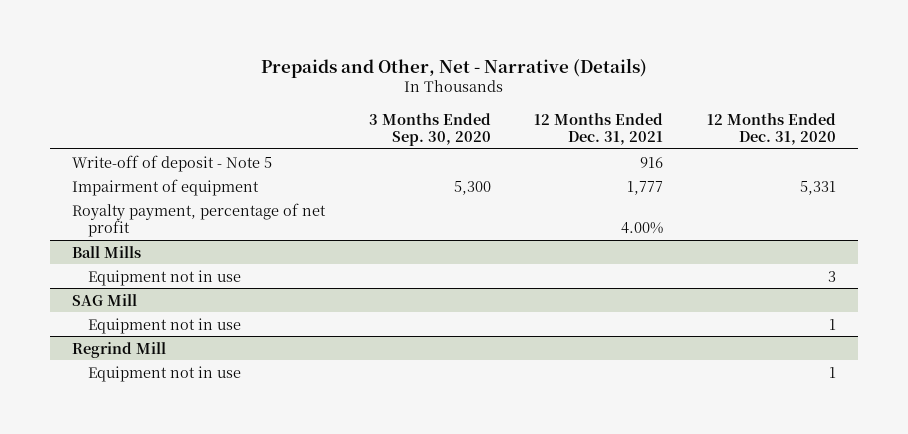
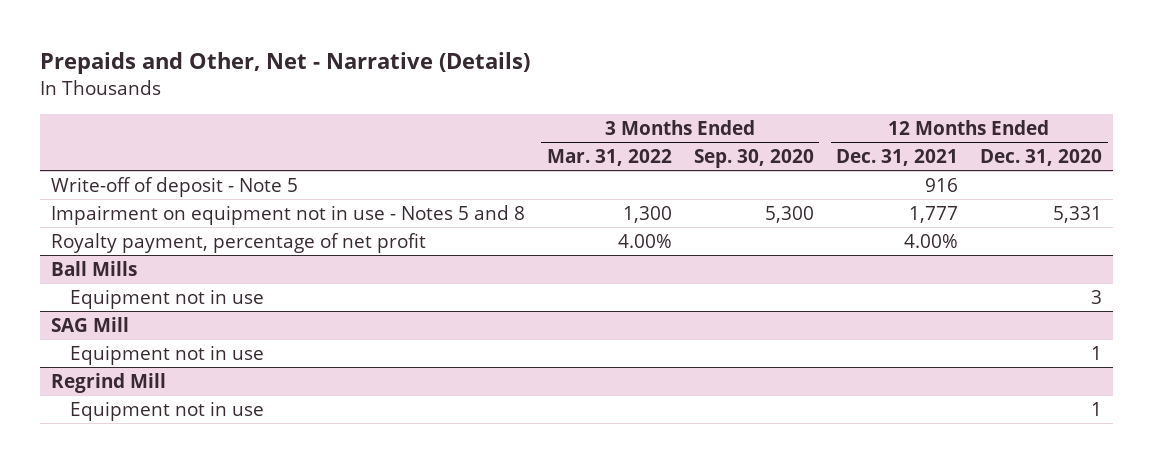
none -> [546,149,672,167] Mar. 31, 2022
[71,178,259,196] Impairment of equipment -> [50,204,525,225] Impairment on equipment not in use - Notes 5 and 8

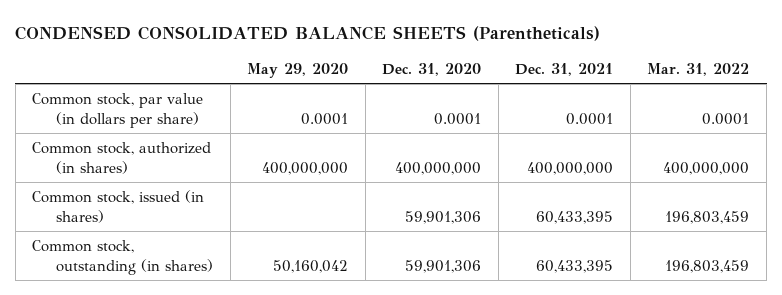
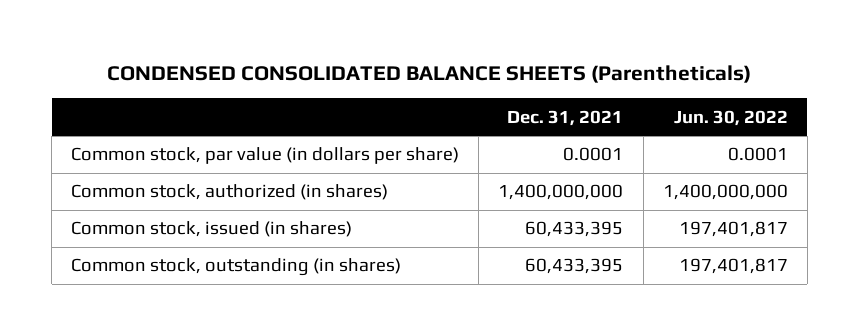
[247,62,349,78] May 29, 2020 -> none
[382,62,482,76] Dec. 31, 2020 -> none
[647,62,750,76] Mar. 31, 2022 -> none
none -> [673,109,788,126] Jun. 30, 2022
[527,161,614,175] 400,000,000 -> [498,184,624,201] 1,400,000,000

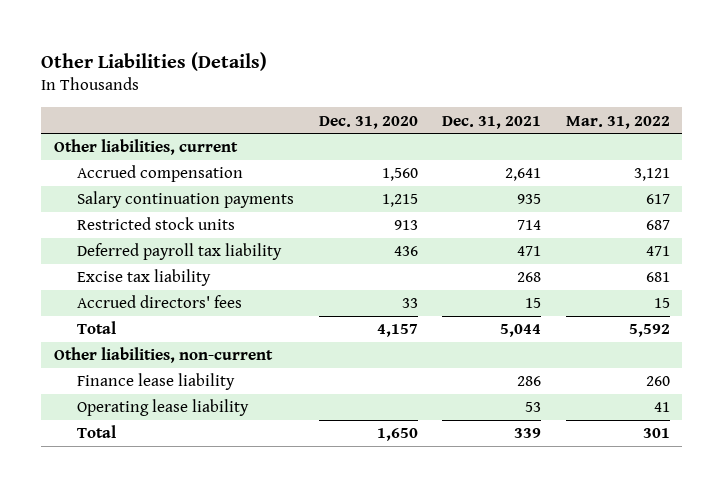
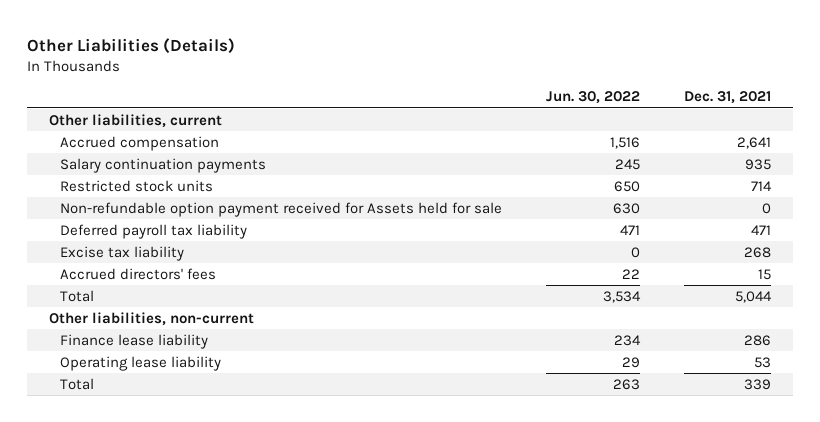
[318,115,418,129] Dec. 31, 2020 -> none
[565,115,670,129] Mar. 31, 2022 -> none
none -> [546,91,641,105] Jun. 30, 2022
none -> [60,201,503,217] Non-refundable option payment received for Assets held for sale

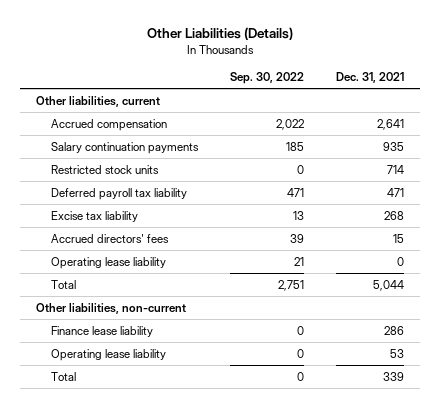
[546,91,641,105] Jun. 30, 2022 -> none
none -> [229,71,304,84] Sep. 30, 2022
[60,201,503,217] Non-refundable option payment received for Assets held for sale -> none
none -> [50,256,166,269] Operating lease liability

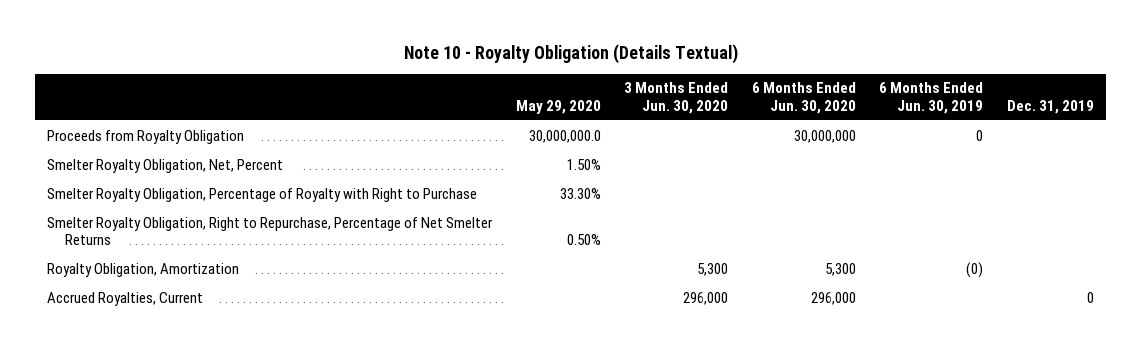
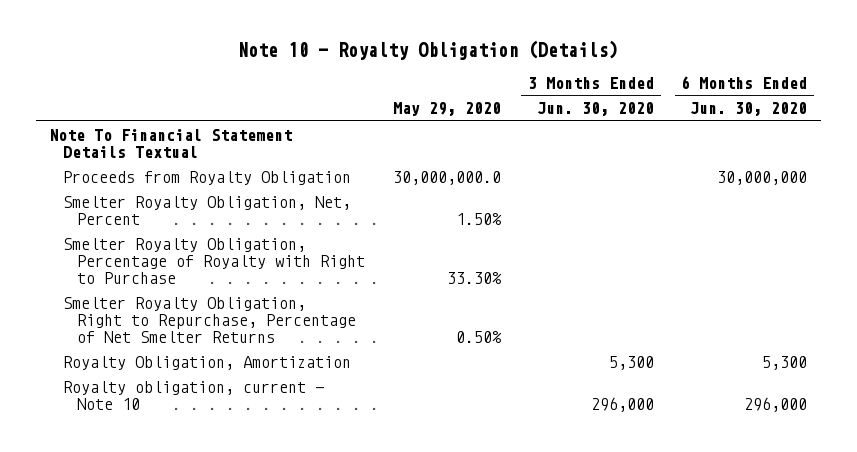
[403,43,738,64] Note 10 - Royalty Obligation (Details Textual) -> [238,39,619,60] Note 10 - Royalty Obligation (Details)
[879,82,984,114] 6 Months Ended Jun. 30, 2019 -> none
[1007,99,1095,114] Dec. 31, 2019 -> none
none -> [49,128,293,158] Note To Financial Statement Details Textual
[47,291,204,306] Accrued Royalties, Current -> [63,380,325,410] Royalty obligation, current - Note 10

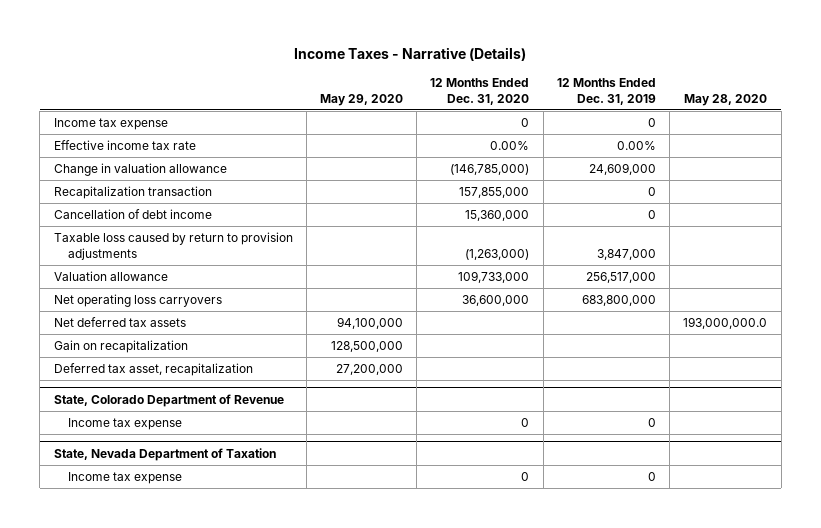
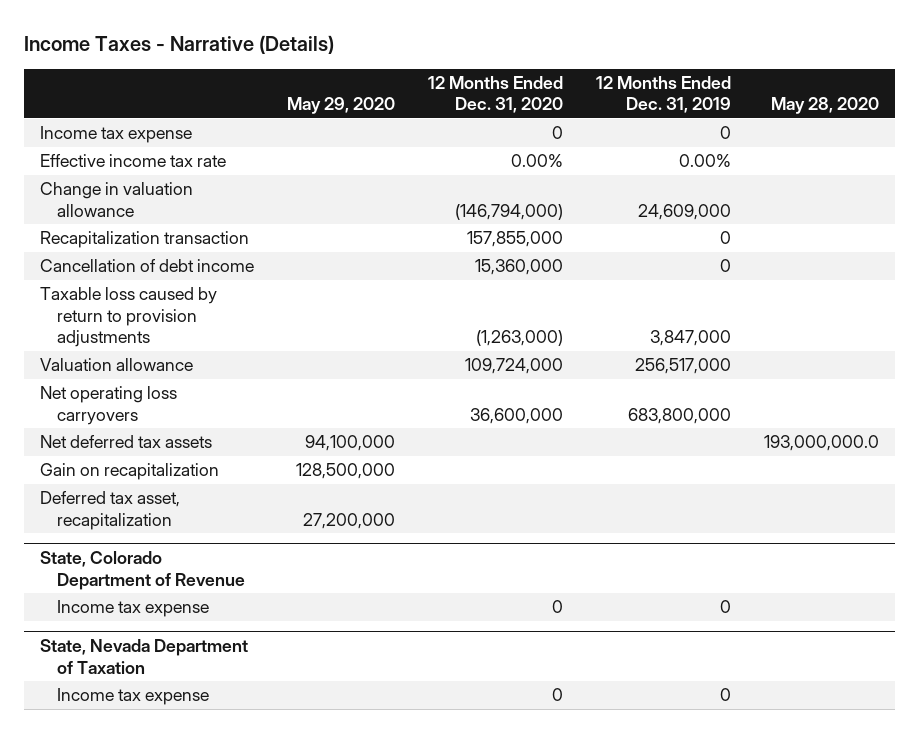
[450,163,530,175] (146,785,000) -> [455,203,564,220] (146,794,000)
[458,270,530,283] 109,733,000 -> [465,358,564,375] 109,724,000

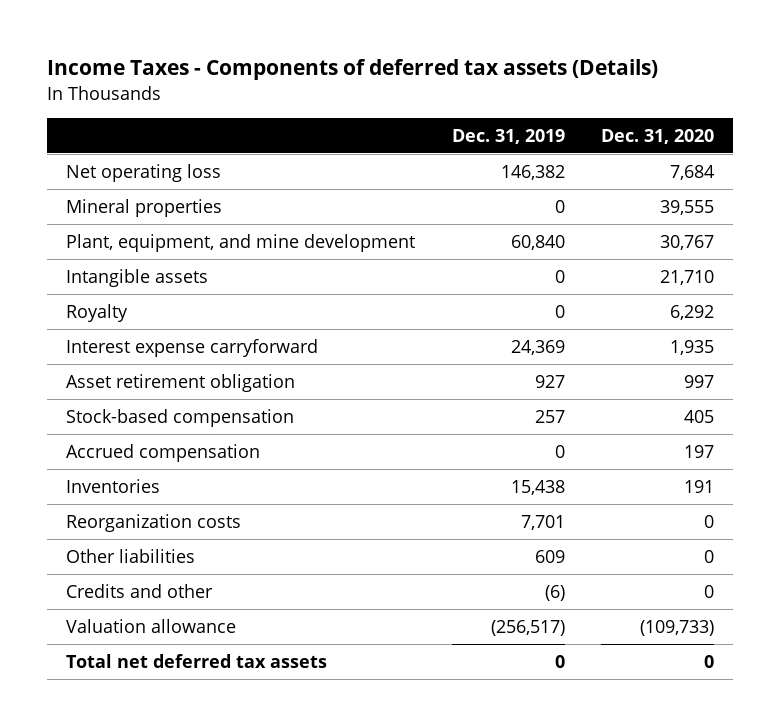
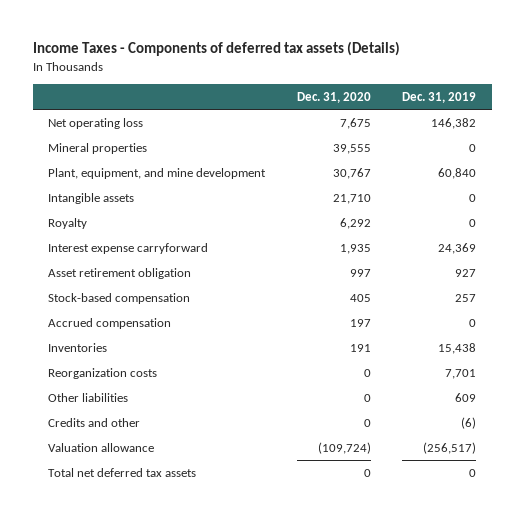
[670,165,715,181] 7,684 -> [339,117,371,129] 7,675
[640,620,715,637] (109,733) -> [317,441,371,454] (109,724)

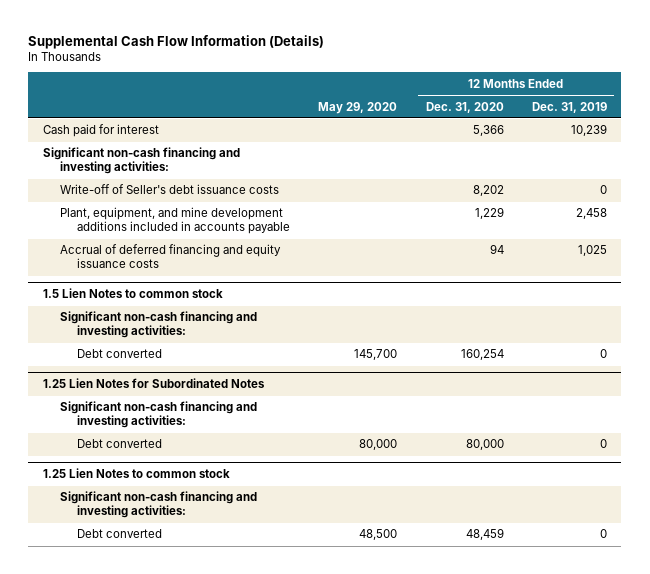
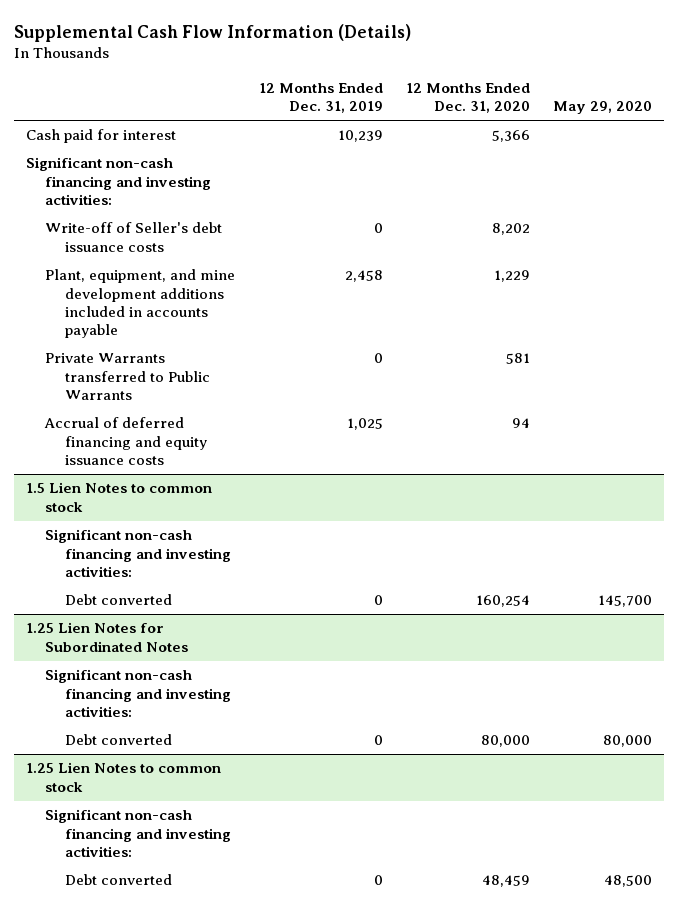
none -> [45,353,210,400] Private Warrants transferred to Public Warrants

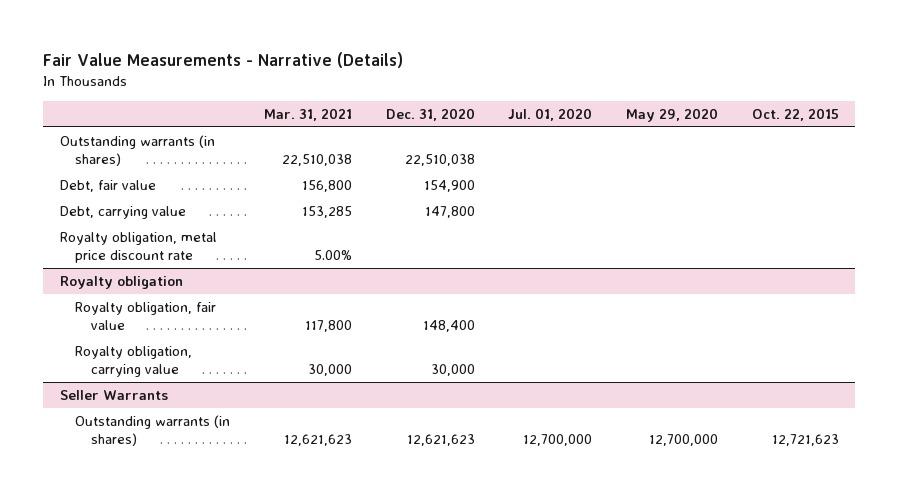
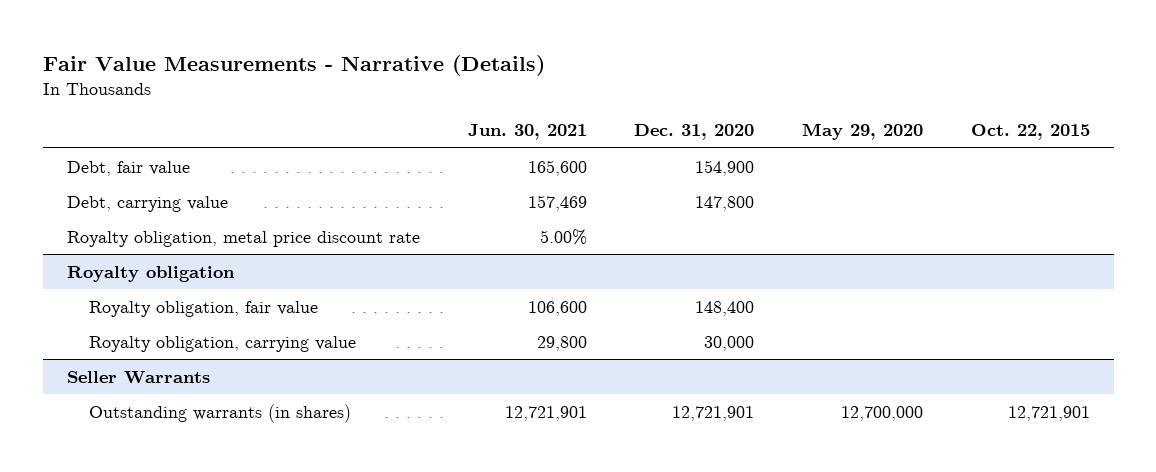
[264,107,353,121] Mar. 31, 2021 -> none
[508,107,593,121] Jul. 01, 2020 -> none
none -> [467,124,587,141] Jun. 30, 2021
[60,135,216,166] Outstanding warrants (in shares) -> none
[406,433,475,446] 12,621,623 -> [672,405,755,421] 12,721,901
[771,433,839,446] 12,721,623 -> [1007,405,1090,421] 12,721,901

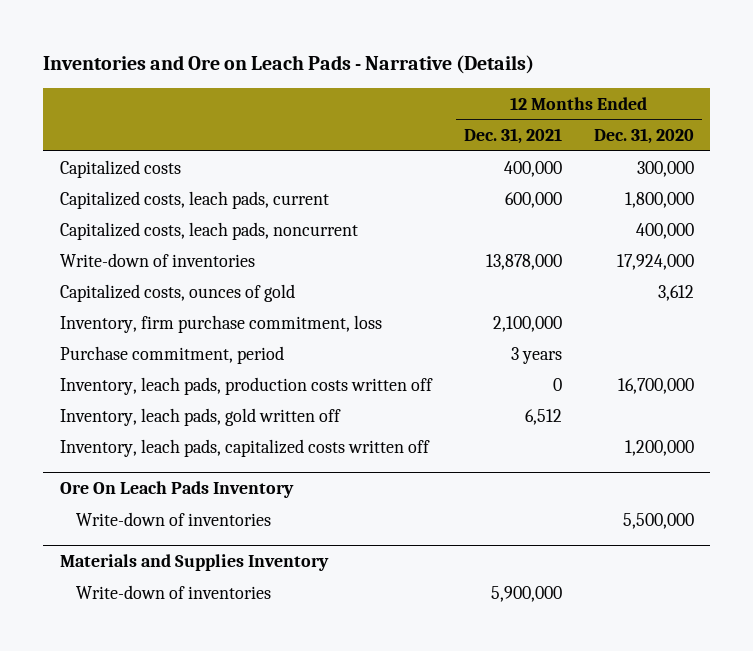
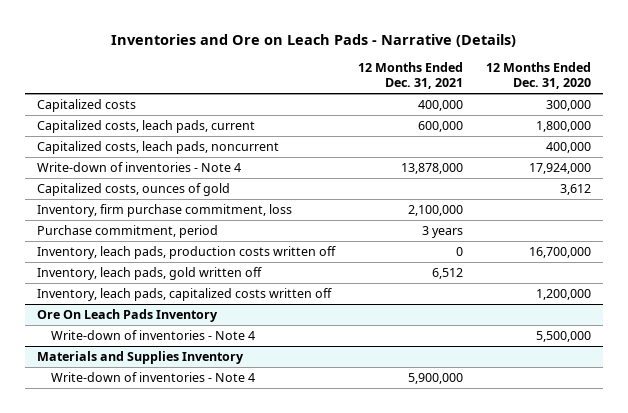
[59,252,255,267] Write-down of inventories -> [36,161,241,172] Write-down of inventories - Note 4
[75,511,271,526] Write-down of inventories -> [50,329,255,340] Write-down of inventories - Note 4
[75,584,271,599] Write-down of inventories -> [50,371,255,382] Write-down of inventories - Note 4

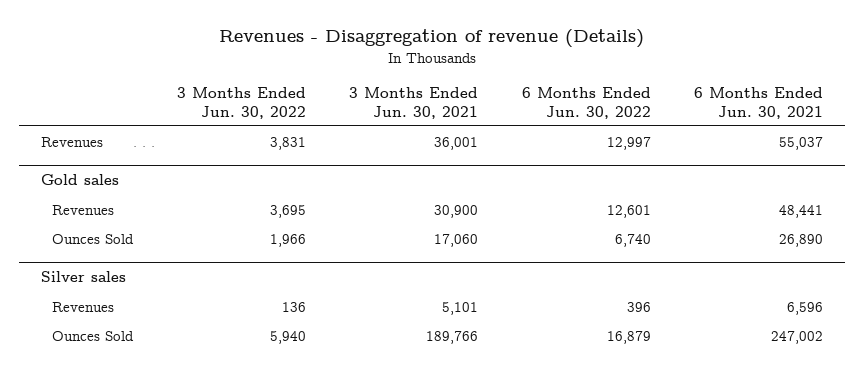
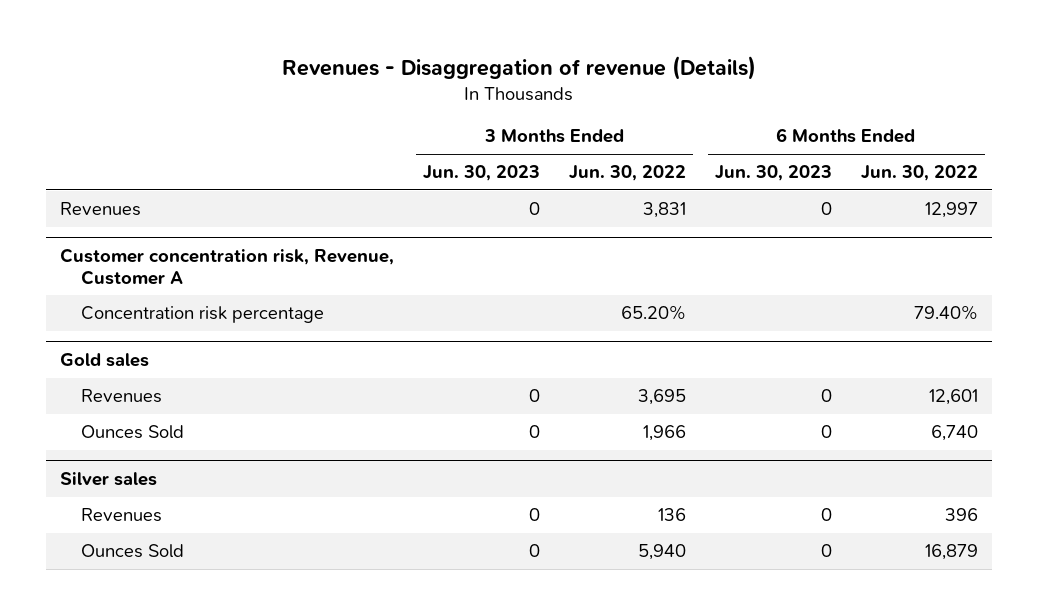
[349,86,479,119] 3 Months Ended Jun. 30, 2021 -> none
[694,86,824,119] 6 Months Ended Jun. 30, 2021 -> none
none -> [423,165,541,182] Jun. 30, 2023
none -> [714,165,832,182] Jun. 30, 2023
none -> [60,248,395,285] Customer concentration risk, Revenue, Customer A
none -> [81,306,325,324] Concentration risk percentage

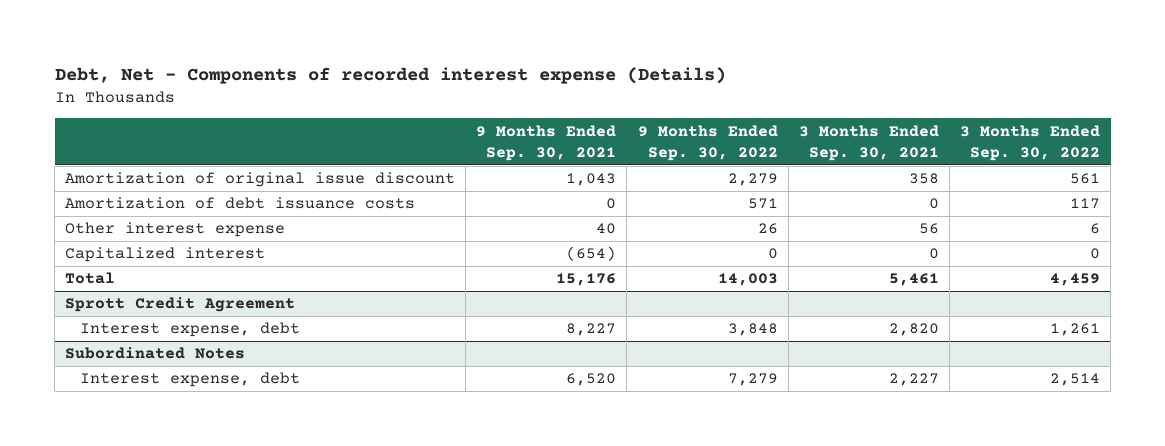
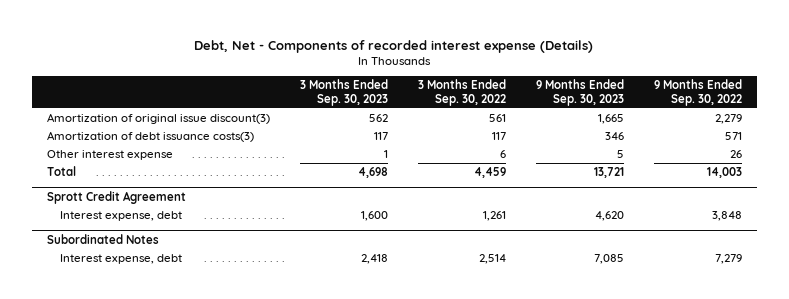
[476,124,617,161] 9 Months Ended Sep. 30, 2021 -> none
[798,124,939,161] 3 Months Ended Sep. 30, 2021 -> none
none -> [300,79,389,106] 3 Months Ended Sep. 30, 2023
none -> [535,79,624,106] 9 Months Ended Sep. 30, 2023
[65,172,456,188] Amortization of original issue discount -> [47,113,271,125] Amortization of original issue discount(3)
[65,197,416,210] Amortization of debt issuance costs -> [47,131,255,143] Amortization of debt issuance costs(3)
[65,247,266,263] Capitalized interest -> none

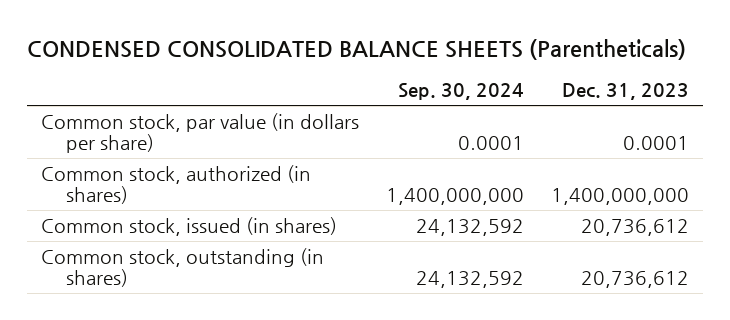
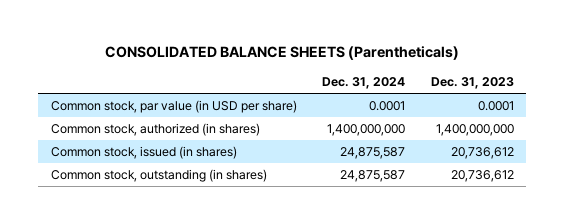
[27,38,687,60] CONDENSED CONSOLIDATED BALANCE SHEETS (Parentheticals) -> [105,46,460,61] CONSOLIDATED BALANCE SHEETS (Parentheticals)
[398,83,525,101] Sep. 30, 2024 -> none
none -> [322,76,406,89] Dec. 31, 2024
[40,112,359,154] Common stock, par value (in dollars per share) -> [50,100,297,114] Common stock, par value (in USD per share)

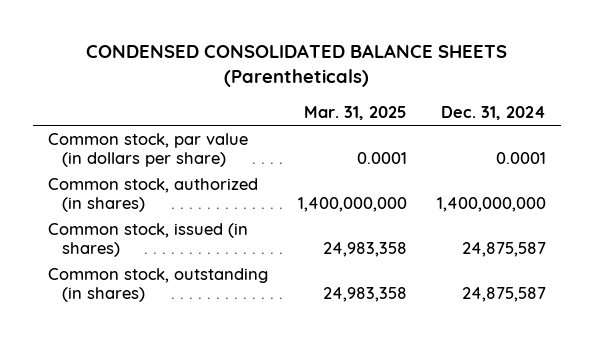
[105,46,460,61] CONSOLIDATED BALANCE SHEETS (Parentheticals) -> [85,44,507,88] CONDENSED CONSOLIDATED BALANCE SHEETS (Parentheticals)
[430,76,514,89] Dec. 31, 2023 -> none
none -> [303,106,407,121] Mar. 31, 2025
[50,100,297,114] Common stock, par value (in USD per share) -> [47,132,248,168] Common stock, par value (in dollars per share)

